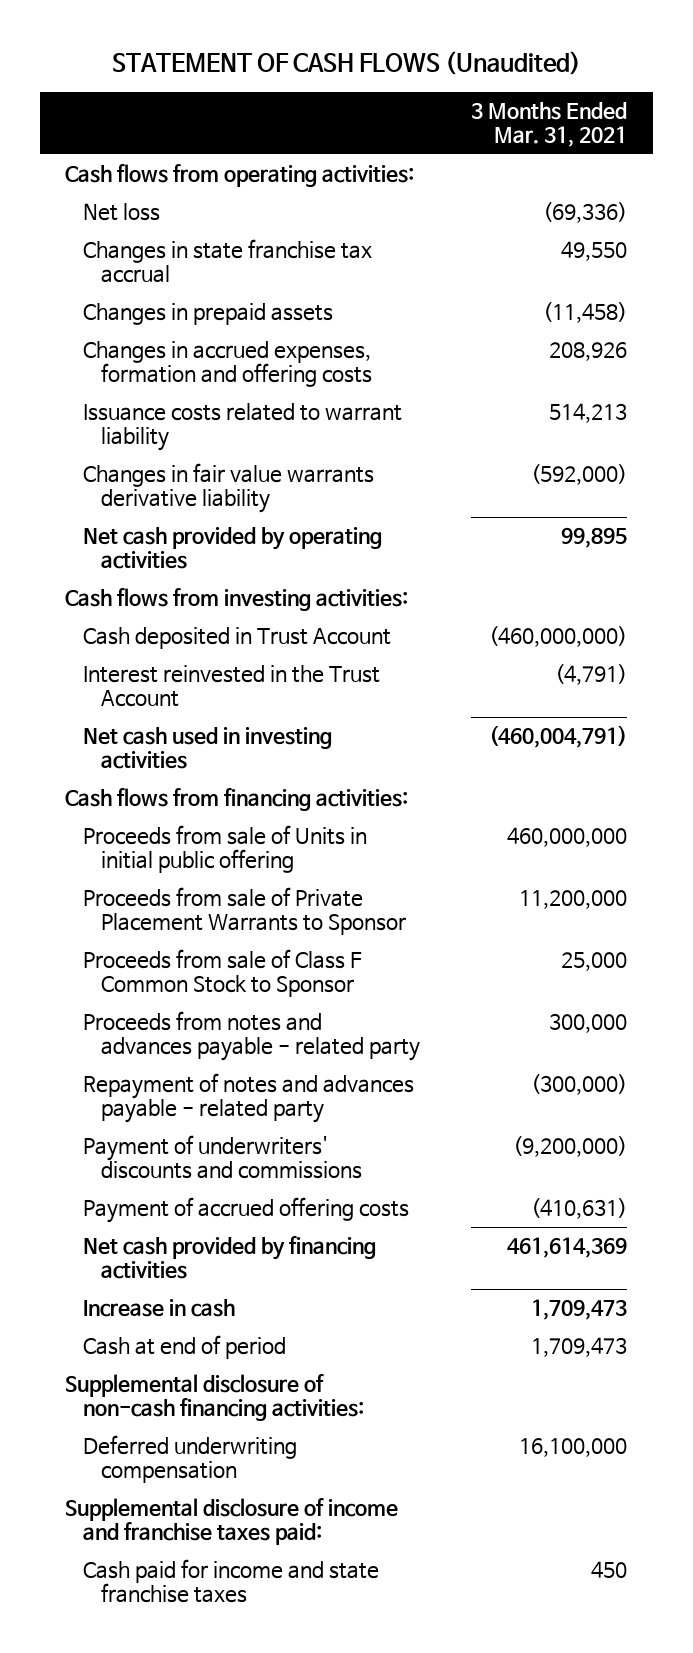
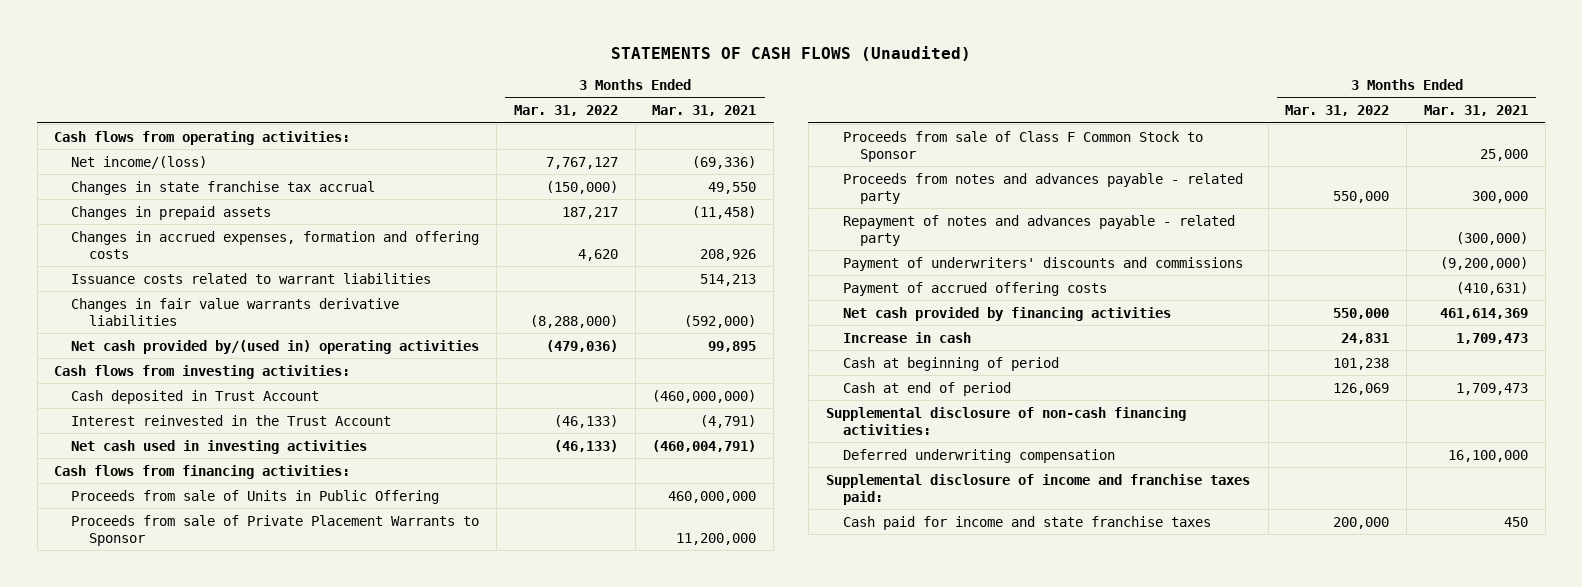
[112,51,582,76] STATEMENT OF CASH FLOWS (Unaudited) -> [611,45,972,61] STATEMENTS OF CASH FLOWS (Unaudited)
none -> [513,105,618,117] Mar. 31, 2022
[83,203,161,222] Net loss -> [71,155,208,169] Net income/(loss)
[83,403,403,452] Issuance costs related to warrant liability -> [71,272,432,284] Issuance costs related to warrant liabilities
[83,463,375,514] Changes in fair value warrants derivative liability -> [71,297,400,326] Changes in fair value warrants derivative liabilities
[83,527,383,570] Net cash provided by operating activities -> [71,339,480,354] Net cash provided by/(used in) operating activities
[83,825,368,874] Proceeds from sale of Units in initial public offering -> [71,489,440,504] Proceeds from sale of Units in Public Offering
none -> [842,356,1059,371] Cash at beginning of period

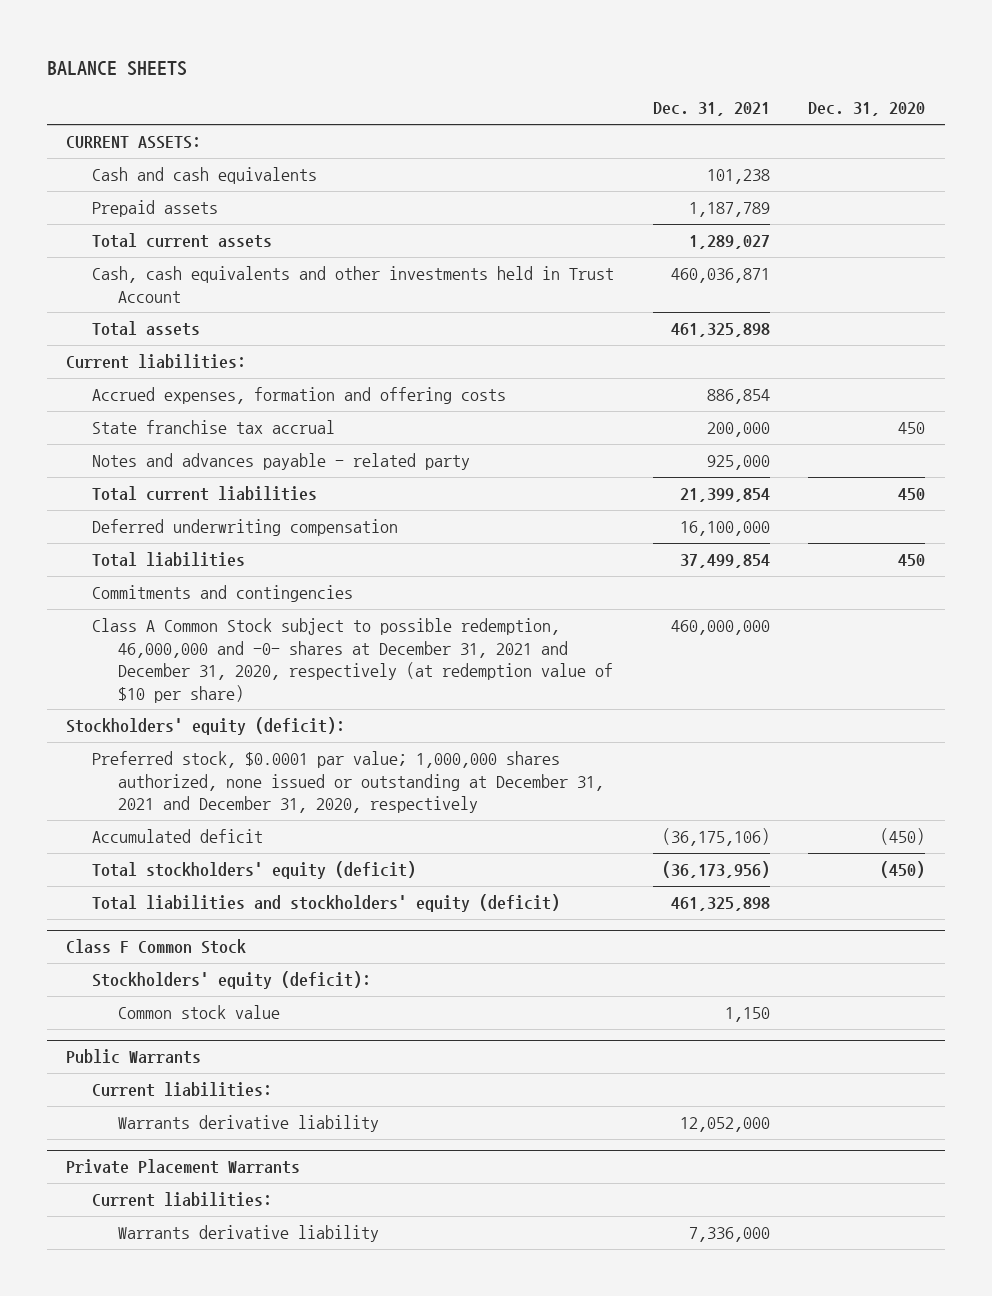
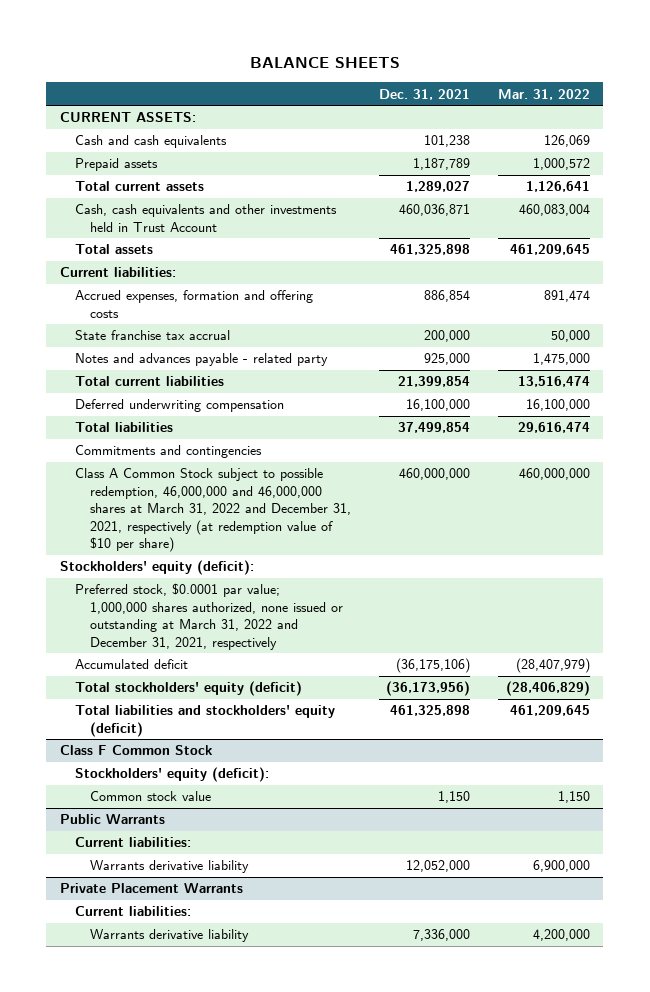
[808,102,926,117] Dec. 31, 2020 -> none
none -> [497,88,590,100] Mar. 31, 2022
[91,617,613,703] Class A Common Stock subject to possible redemption, 46,000,000 and -0- shares at December 31, 2021 and December 31, 2020, respectively (at redemption value of $10 per share) -> [75,468,352,553] Class A Common Stock subject to possible redemption, 46,000,000 and 46,000,000 shares at March 31, 2022 and December 31, 2021, respectively (at redemption value of $10 per share)
[91,750,604,814] Preferred stock, $0.0001 par value; 1,000,000 shares authorized, none issued or outstanding at December 31, 2021 and December 31, 2020, respectively -> [75,583,344,650] Preferred stock, $0.0001 par value; 1,000,000 shares authorized, none issued or outstanding at March 31, 2022 and December 31, 2021, respectively

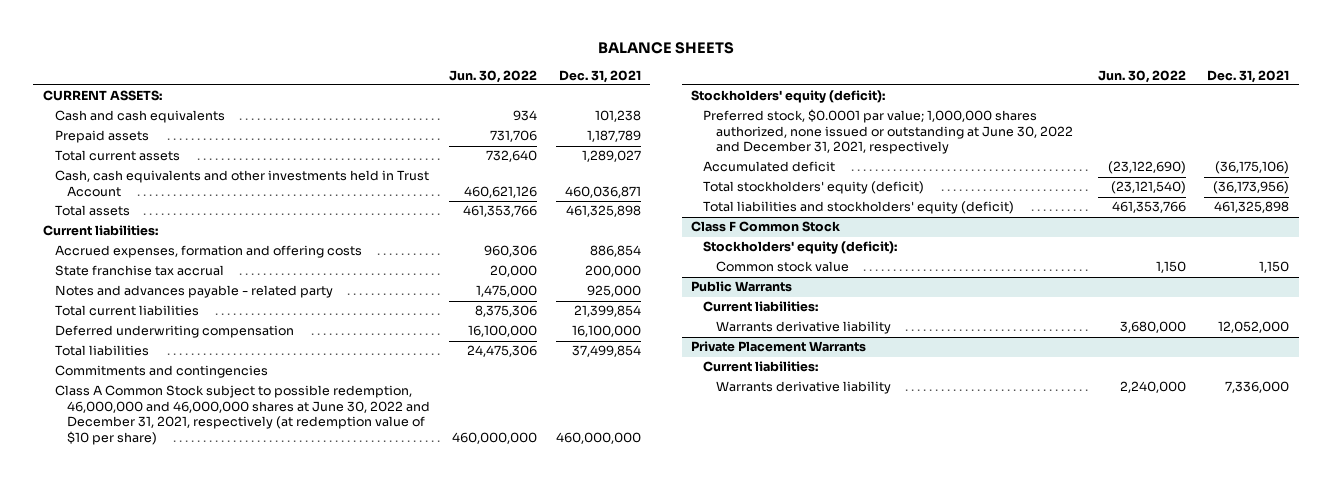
[497,88,590,100] Mar. 31, 2022 -> none
none -> [448,69,537,83] Jun. 30, 2022
[75,468,352,553] Class A Common Stock subject to possible redemption, 46,000,000 and 46,000,000 shares at March 31, 2022 and December 31, 2021, respectively (at redemption value of $10 per share) -> [54,385,431,445] Class A Common Stock subject to possible redemption, 46,000,000 and 46,000,000 shares at June 30, 2022 and December 31, 2021, respectively (at redemption value of $10 per share)
[75,583,344,650] Preferred stock, $0.0001 par value; 1,000,000 shares authorized, none issued or outstanding at March 31, 2022 and December 31, 2021, respectively -> [703,109,1073,155] Preferred stock, $0.0001 par value; 1,000,000 shares authorized, none issued or outstanding at June 30, 2022 and December 31, 2021, respectively

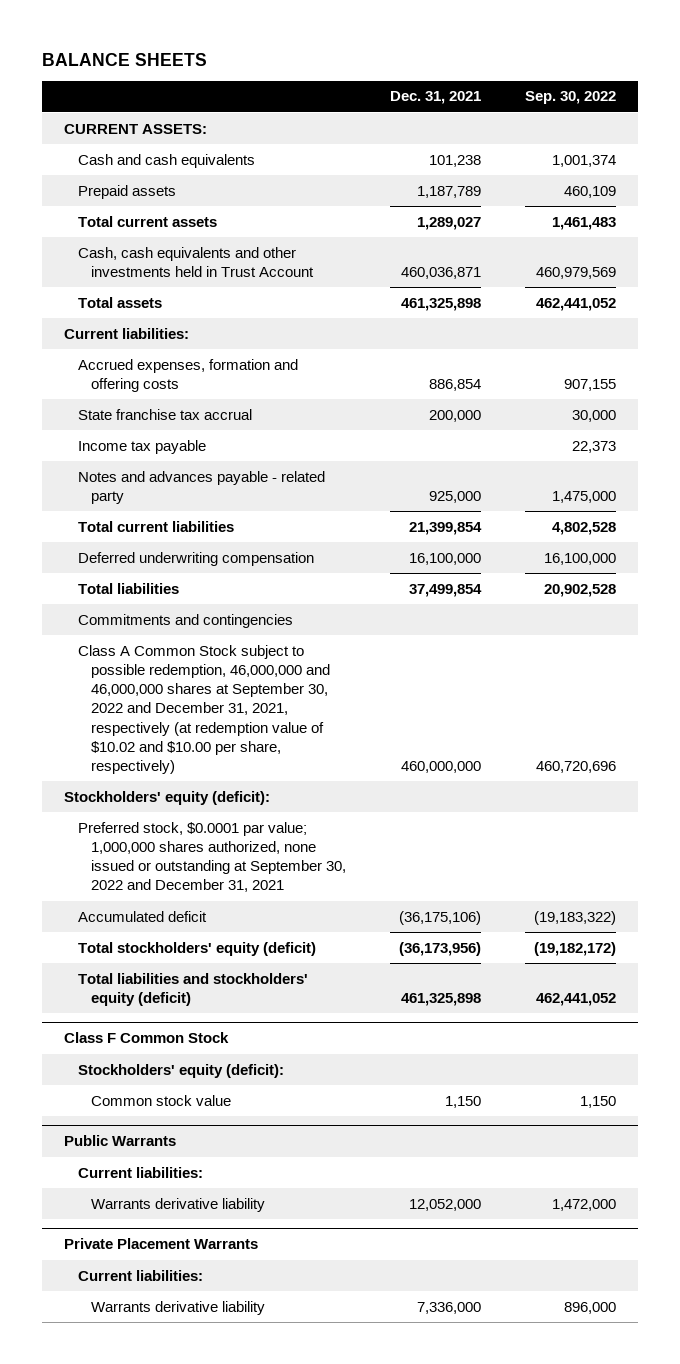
[448,69,537,83] Jun. 30, 2022 -> none
none -> [524,91,616,105] Sep. 30, 2022
none -> [77,439,206,454] Income tax payable
[54,385,431,445] Class A Common Stock subject to possible redemption, 46,000,000 and 46,000,000 shares at June 30, 2022 and December 31, 2021, respectively (at redemption value of $10 per share) -> [77,644,330,774] Class A Common Stock subject to possible redemption, 46,000,000 and 46,000,000 shares at September 30, 2022 and December 31, 2021, respectively (at redemption value of $10.02 and $10.00 per share, respectively)
[703,109,1073,155] Preferred stock, $0.0001 par value; 1,000,000 shares authorized, none issued or outstanding at June 30, 2022 and December 31, 2021, respectively -> [77,821,346,893] Preferred stock, $0.0001 par value; 1,000,000 shares authorized, none issued or outstanding at September 30, 2022 and December 31, 2021

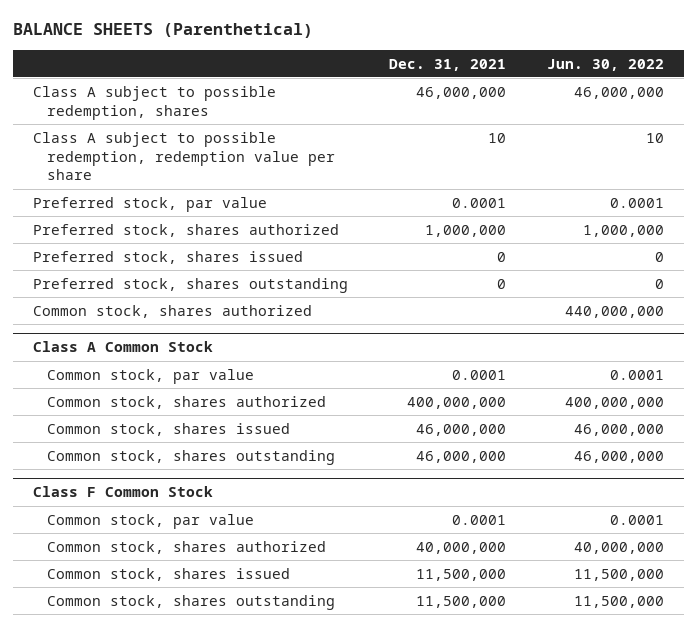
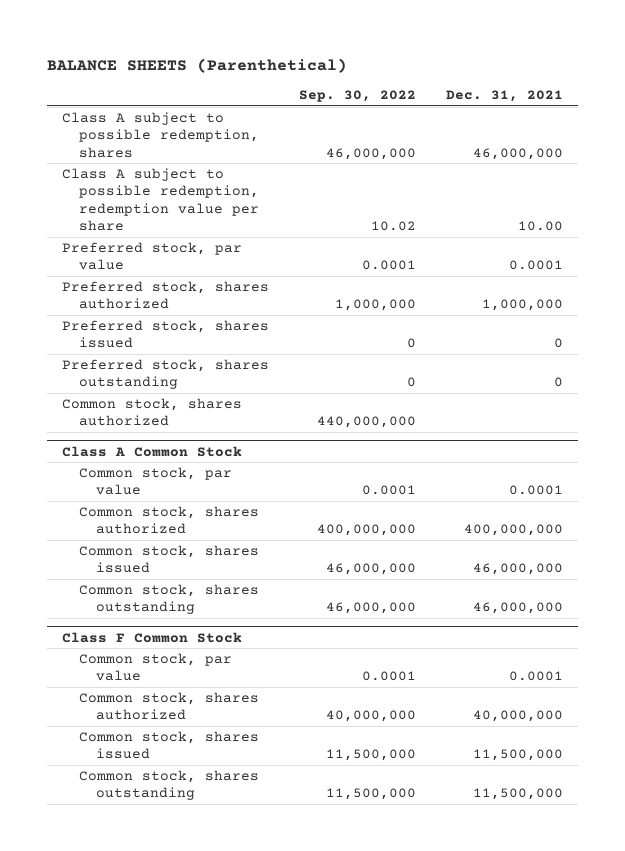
[546,58,664,71] Jun. 30, 2022 -> none
none -> [298,90,416,103] Sep. 30, 2022
[487,132,506,143] 10 -> [517,221,563,232] 10.00

